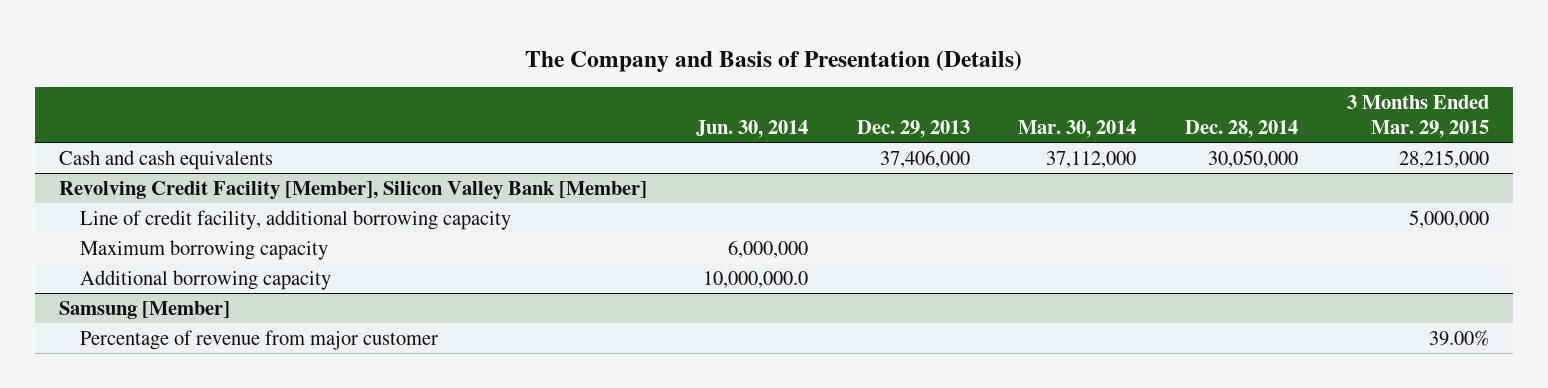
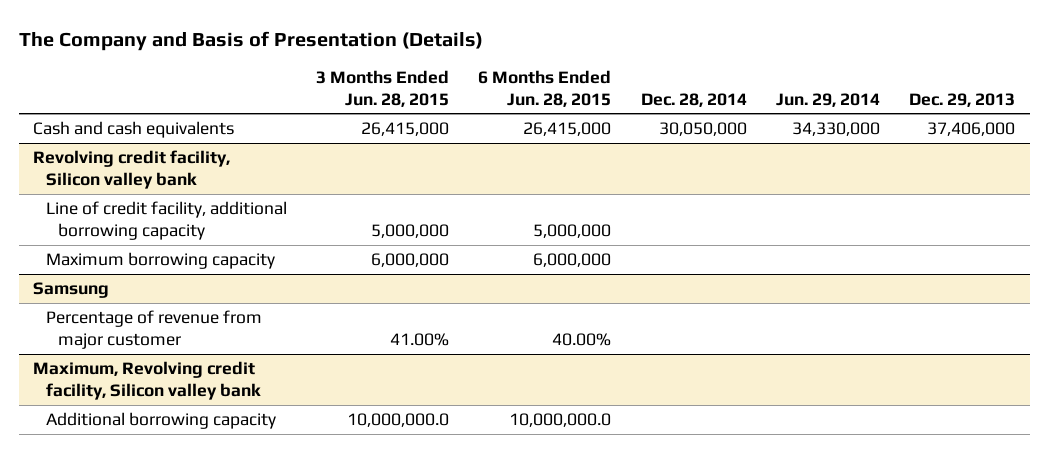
[695,119,808,138] Jun. 30, 2014 -> none
[1018,119,1137,138] Mar. 30, 2014 -> none
[1346,94,1489,138] 3 Months Ended Mar. 29, 2015 -> none
none -> [315,70,449,107] 3 Months Ended Jun. 28, 2015
none -> [478,70,612,107] 6 Months Ended Jun. 28, 2015
none -> [775,92,880,107] Jun. 29, 2014
[59,180,648,200] Revolving Credit Facility [Member], Silicon Valley Bank [Member] -> [33,150,231,189] Revolving credit facility, Silicon valley bank
[79,269,331,290] Additional borrowing capacity -> none
[59,300,231,319] Samsung [Member] -> [33,282,110,299] Samsung
none -> [33,361,261,400] Maximum, Revolving credit facility, Silicon valley bank
none -> [45,412,276,430] Additional borrowing capacity

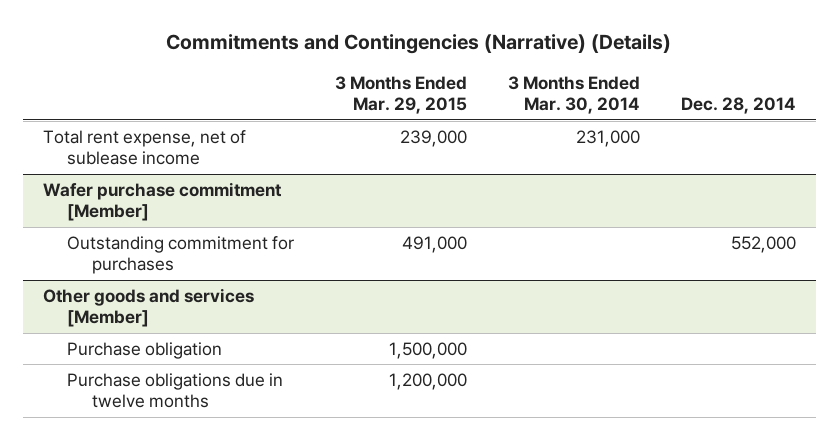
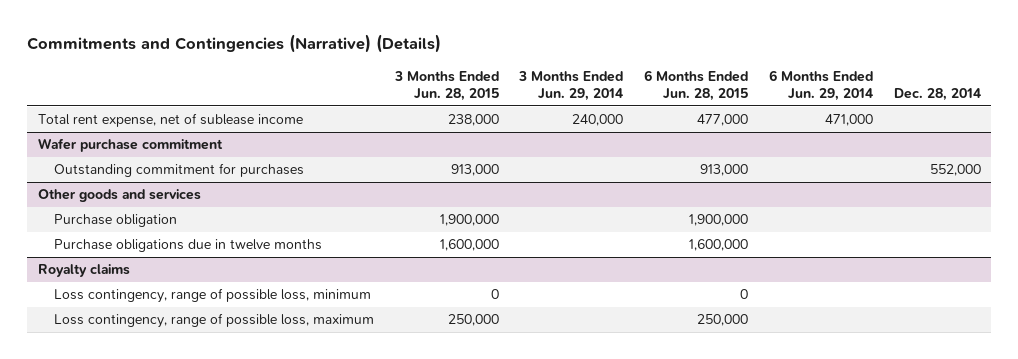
[335,75,468,115] 3 Months Ended Mar. 29, 2015 -> none
[507,75,640,115] 3 Months Ended Mar. 30, 2014 -> none
none -> [393,70,499,102] 3 Months Ended Jun. 28, 2015
none -> [518,70,624,102] 3 Months Ended Jun. 29, 2014
none -> [644,69,749,102] 6 Months Ended Jun. 28, 2015
none -> [768,69,873,102] 6 Months Ended Jun. 29, 2014
[43,181,283,222] Wafer purchase commitment [Member] -> [37,138,223,153] Wafer purchase commitment
[43,287,255,328] Other goods and services [Member] -> [37,189,201,203] Other goods and services
none -> [37,264,130,278] Royalty claims
none -> [54,288,372,304] Loss contingency, range of possible loss, minimum
none -> [54,313,375,329] Loss contingency, range of possible loss, maximum

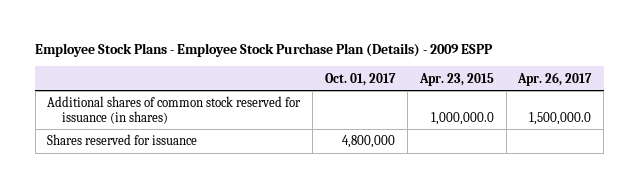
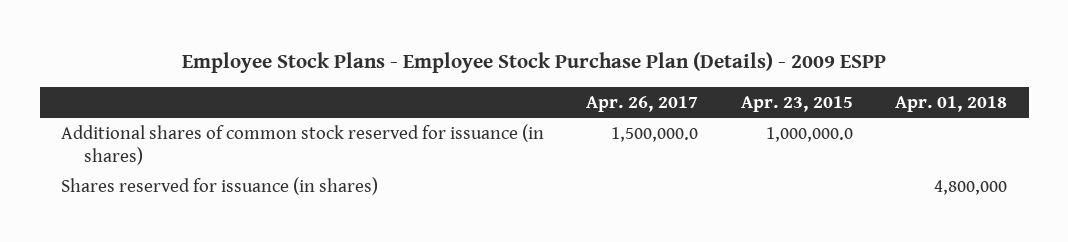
[325,72,397,86] Oct. 01, 2017 -> none
none -> [895,95,1008,112] Apr. 01, 2018
[47,134,198,146] Shares reserved for issuance -> [60,176,378,195] Shares reserved for issuance (in shares)

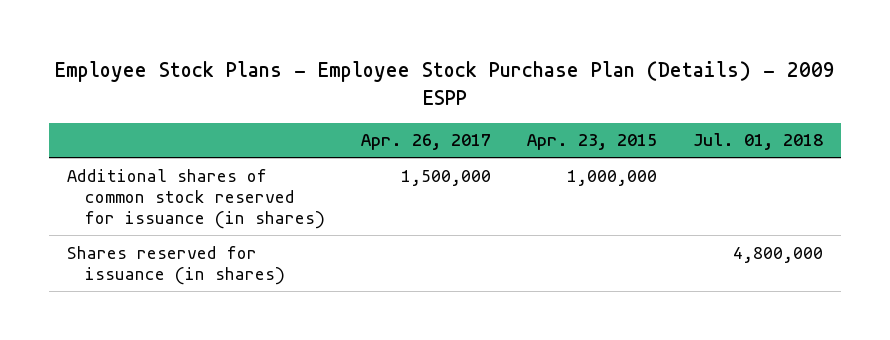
[895,95,1008,112] Apr. 01, 2018 -> none
none -> [692,133,823,151] Jul. 01, 2018
[611,126,699,142] 1,500,000.0 -> [401,169,492,186] 1,500,000
[765,126,853,142] 1,000,000.0 -> [567,169,658,186] 1,000,000

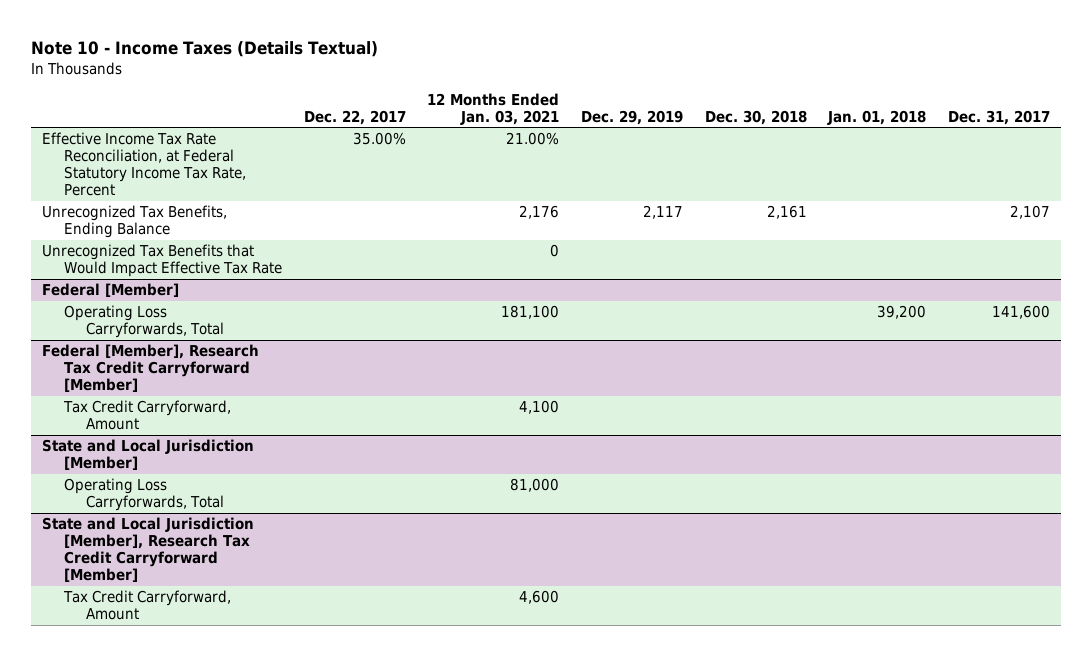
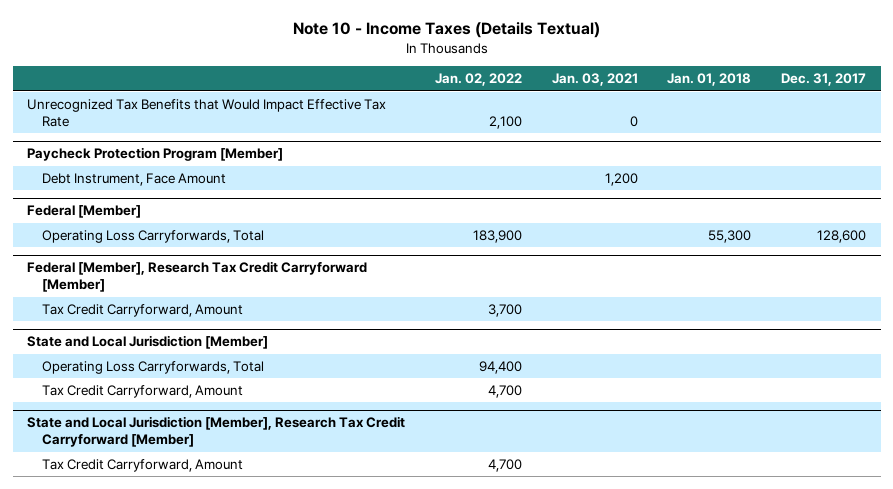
[303,109,406,125] Dec. 22, 2017 -> none
[427,92,560,125] 12 Months Ended Jan. 03, 2021 -> none
[581,109,684,125] Dec. 29, 2019 -> none
[704,109,807,125] Dec. 30, 2018 -> none
none -> [435,73,523,87] Jan. 02, 2022
none -> [551,73,638,87] Jan. 03, 2021
[42,132,247,197] Effective Income Tax Rate Reconciliation, at Federal Statutory Income Tax Rate, Percent -> none
[42,205,228,239] Unrecognized Tax Benefits, Ending Balance -> none
none -> [27,147,284,162] Paycheck Protection Program [Member]
none -> [41,173,226,187] Debt Instrument, Face Amount
[877,305,927,320] 39,200 -> [708,230,752,244] 55,300
[991,305,1050,320] 141,600 -> [816,230,866,244] 128,600
none -> [41,385,243,399] Tax Credit Carryforward, Amount

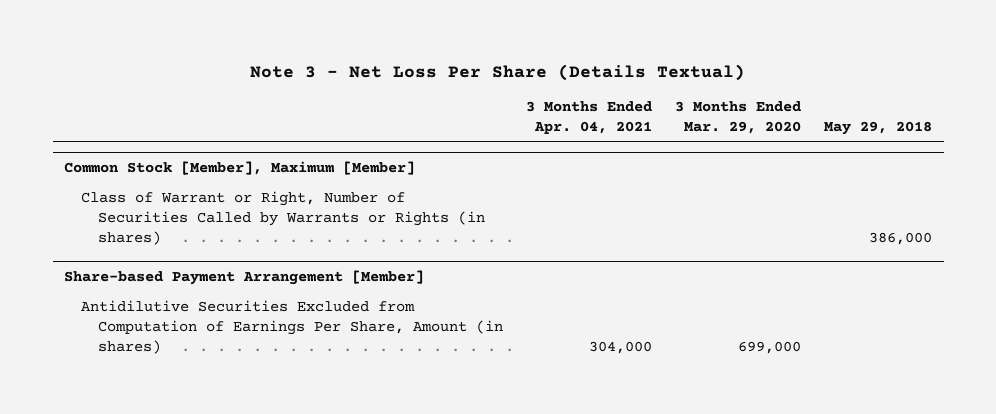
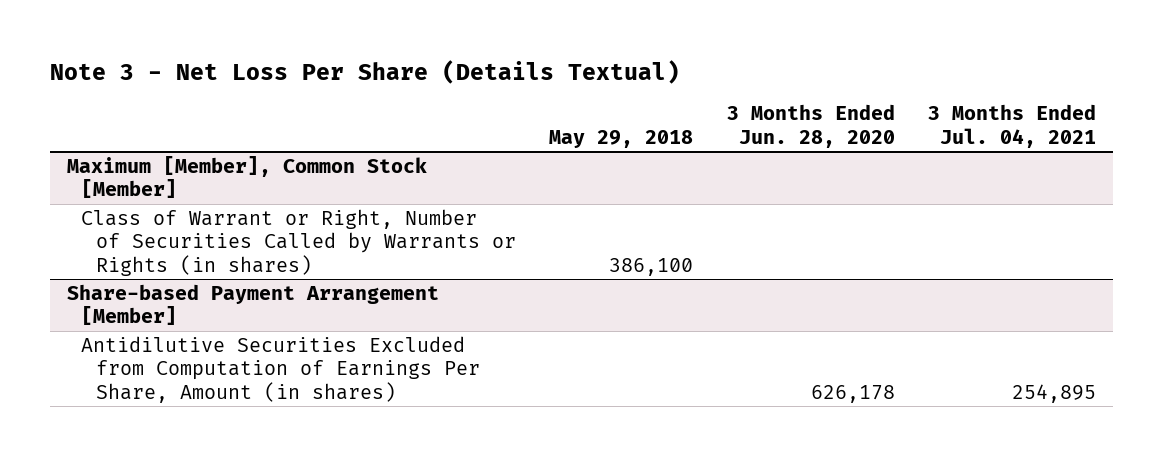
[525,101,652,135] 3 Months Ended Apr. 04, 2021 -> none
[674,101,801,135] 3 Months Ended Mar. 29, 2020 -> none
none -> [726,104,895,148] 3 Months Ended Jun. 28, 2020
none -> [928,104,1097,148] 3 Months Ended Jul. 04, 2021
[64,161,416,176] Common Stock [Member], Maximum [Member] -> [66,156,427,199] Maximum [Member], Common Stock [Member]
[869,231,933,245] 386,000 -> [609,257,694,276] 386,100

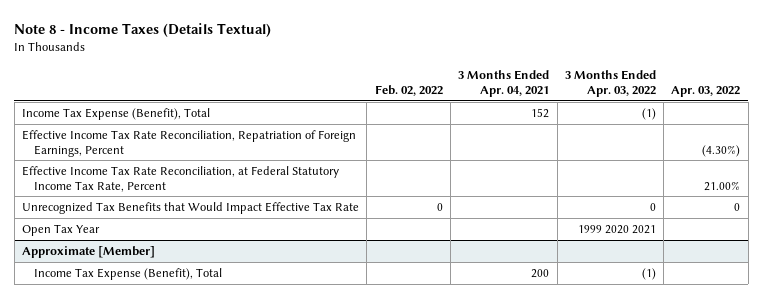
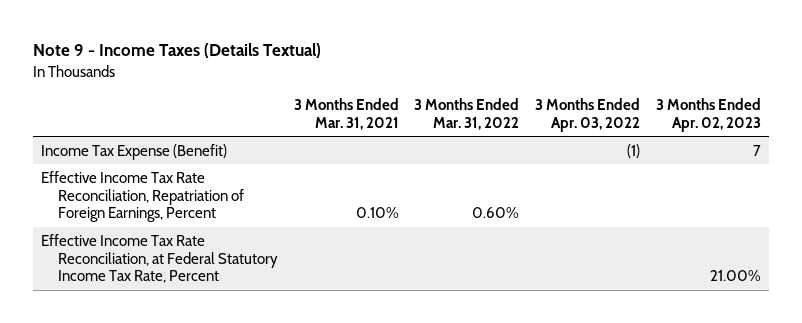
[14,23,272,38] Note 8 - Income Taxes (Details Textual) -> [33,43,322,59] Note 9 - Income Taxes (Details Textual)
[374,84,443,96] Feb. 02, 2022 -> none
[458,69,550,97] 3 Months Ended Apr. 04, 2021 -> none
[671,85,741,97] Apr. 03, 2022 -> none
none -> [293,98,399,130] 3 Months Ended Mar. 31, 2021
none -> [414,98,520,130] 3 Months Ended Mar. 31, 2022
none -> [655,98,761,132] 3 Months Ended Apr. 02, 2023
[22,107,211,120] Income Tax Expense (Benefit), Total -> [41,143,228,160] Income Tax Expense (Benefit)
[22,201,360,214] Unrecognized Tax Benefits that Would Impact Effective Tax Rate -> none
[22,223,101,236] Open Tax Year -> none
[22,245,156,258] Approximate [Member] -> none
[33,267,222,280] Income Tax Expense (Benefit), Total -> none

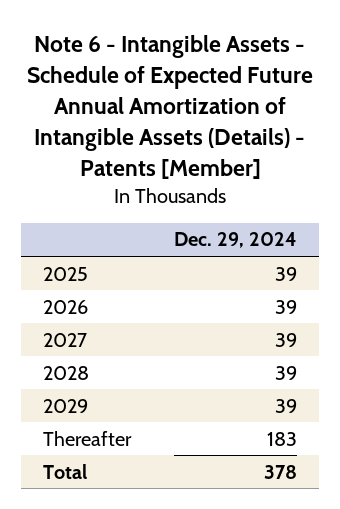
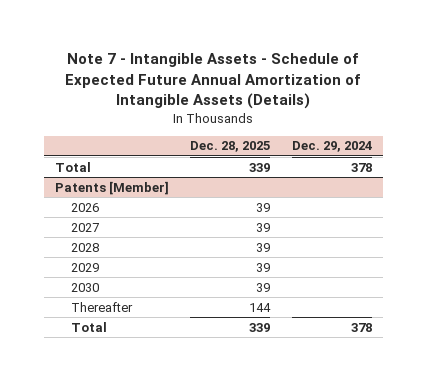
[27,34,314,179] Note 6 - Intangible Assets - Schedule of Expected Future Annual Amortization of Intangible Assets (Details) - Patents [Member] -> [65,53,361,109] Note 7 - Intangible Assets - Schedule of Expected Future Annual Amortization of Intangible Assets (Details)
none -> [190,141,271,153] Dec. 28, 2025
[42,266,88,281] 2025 -> none
[42,299,88,314] 2026 -> none
[42,332,87,347] 2027 -> none
[42,365,89,380] 2028 -> none
[42,398,88,413] 2029 -> none
[42,430,132,446] Thereafter -> none
none -> [54,180,169,195] Patents [Member]
none -> [70,202,99,212] 2026
none -> [70,222,99,232] 2027
none -> [70,242,99,252] 2028
none -> [70,262,99,272] 2029
none -> [70,282,99,292] 2030
none -> [70,301,133,312] Thereafter
none -> [70,321,107,332] Total

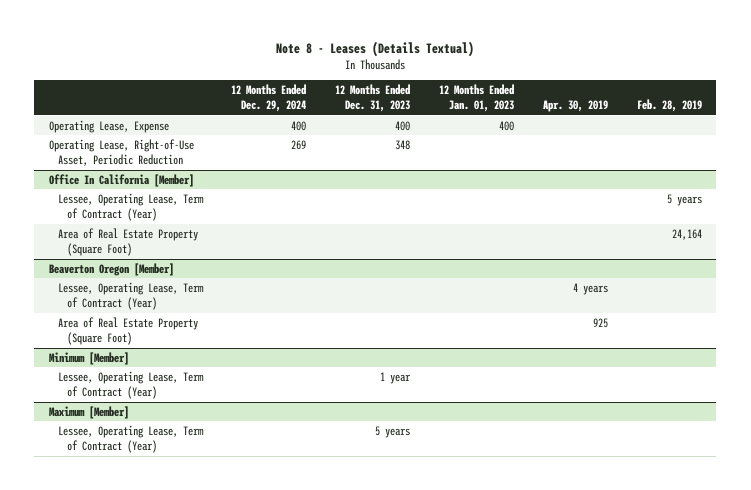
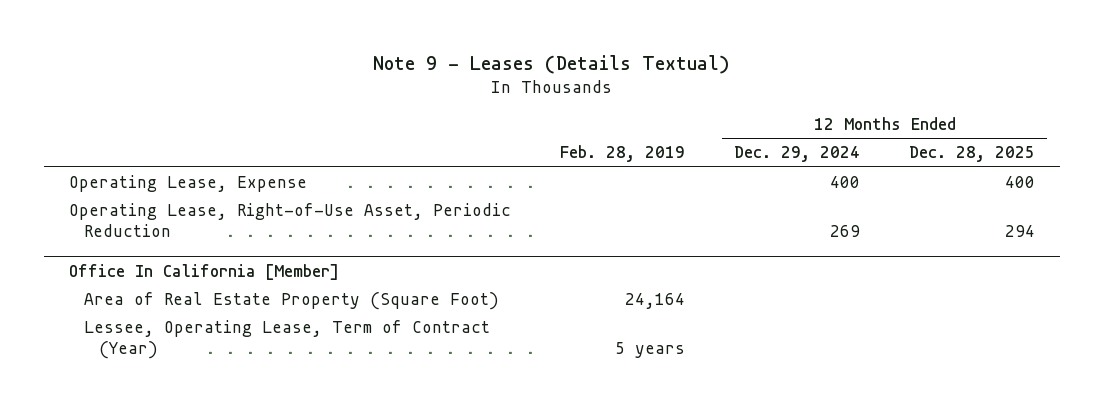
[276,40,475,57] Note 8 - Leases (Details Textual) -> [373,55,731,75] Note 9 - Leases (Details Textual)
[335,84,411,113] 12 Months Ended Dec. 31, 2023 -> none
[439,84,515,113] 12 Months Ended Jan. 01, 2023 -> none
[543,100,609,113] Apr. 30, 2019 -> none
none -> [909,146,1036,163] Dec. 28, 2025
[48,262,174,276] Beaverton Oregon [Member] -> none
[57,281,204,311] Lessee, Operating Lease, Term of Contract (Year) -> none
[57,316,198,346] Area of Real Estate Property (Square Foot) -> none
[48,351,129,365] Minimum [Member] -> none
[57,370,204,400] Lessee, Operating Lease, Term of Contract (Year) -> none
[48,405,129,419] Maximum [Member] -> none
[57,424,204,454] Lessee, Operating Lease, Term of Contract (Year) -> none
[57,192,204,222] Lessee, Operating Lease, Term of Contract (Year) -> [84,320,491,360] Lessee, Operating Lease, Term of Contract (Year)

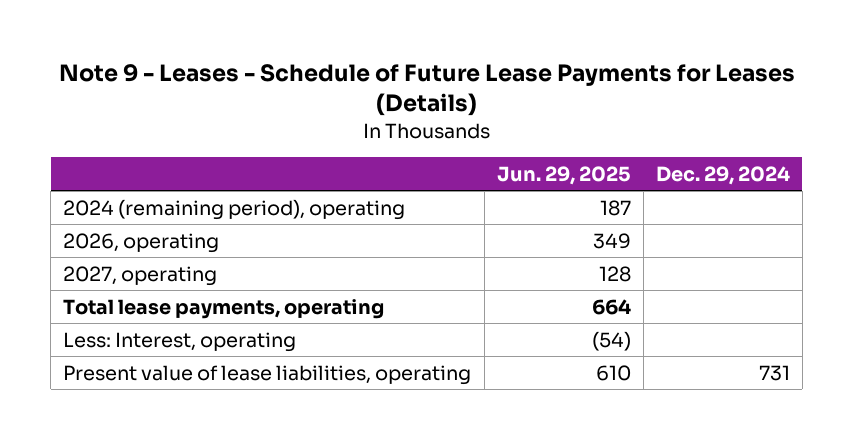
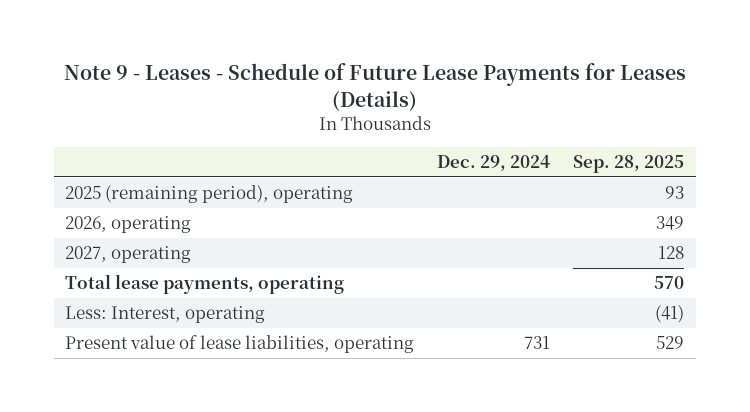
[496,165,631,185] Jun. 29, 2025 -> none
none -> [573,155,685,174] Sep. 28, 2025
[63,198,406,220] 2024 (remaining period), operating -> [65,185,354,204] 2025 (remaining period), operating

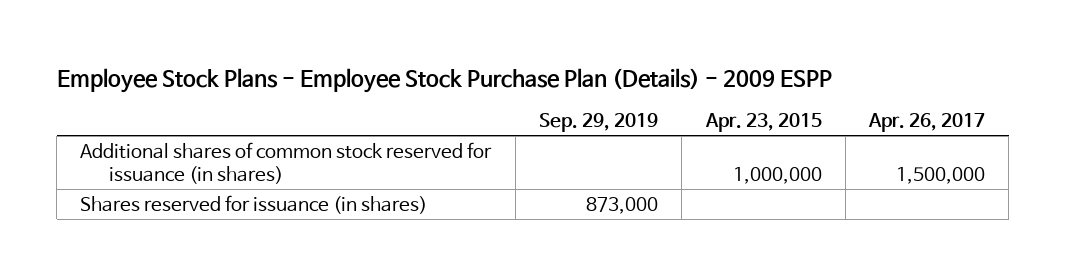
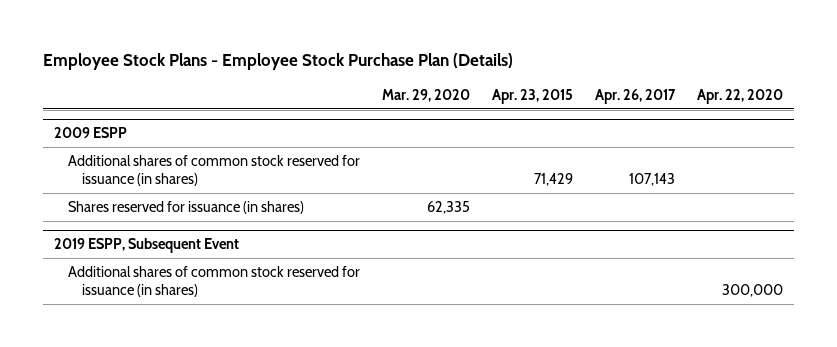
[56,68,832,94] Employee Stock Plans - Employee Stock Purchase Plan (Details) - 2009 ESPP -> [43,52,514,70] Employee Stock Plans - Employee Stock Purchase Plan (Details)
[538,113,658,133] Sep. 29, 2019 -> none
none -> [381,88,470,102] Mar. 29, 2020
none -> [697,88,784,104] Apr. 22, 2020
[80,141,493,185] Additional shares of common stock reserved for issuance (in shares) -> none
[80,194,428,214] Shares reserved for issuance (in shares) -> none
none -> [54,127,128,139] 2009 ESPP
none -> [67,155,360,187] Additional shares of common stock reserved for issuance (in shares)
none -> [67,201,304,215] Shares reserved for issuance (in shares)
none -> [54,238,240,254] 2019 ESPP, Subsequent Event
none -> [67,266,360,298] Additional shares of common stock reserved for issuance (in shares)

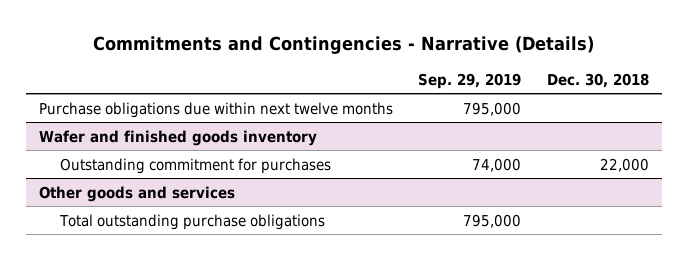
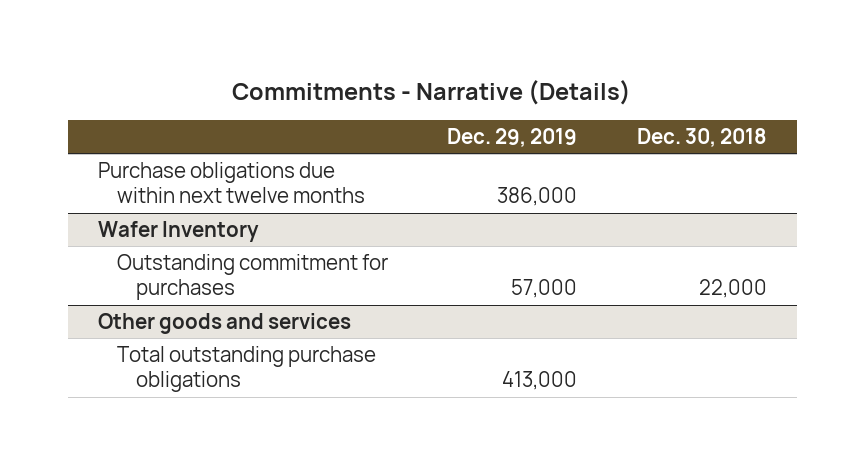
[92,35,594,54] Commitments and Contingencies - Narrative (Details) -> [232,79,632,105] Commitments - Narrative (Details)
[418,72,522,89] Sep. 29, 2019 -> none
none -> [447,127,578,147] Dec. 29, 2019
[39,129,318,146] Wafer and finished goods inventory -> [97,221,259,243] Wafer Inventory

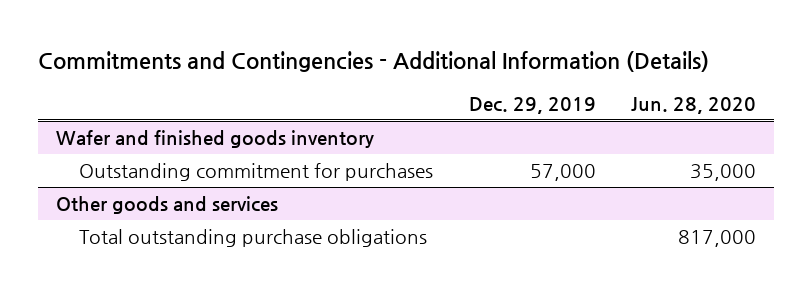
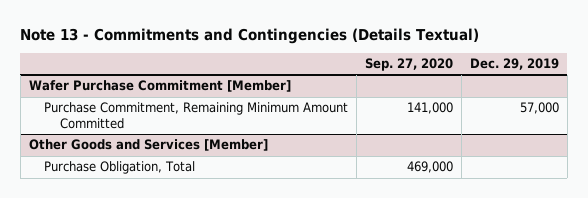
[38,50,710,72] Commitments and Contingencies - Additional Information (Details) -> [20,28,480,45] Note 13 - Commitments and Contingencies (Details Textual)
[631,96,757,114] Jun. 28, 2020 -> none
none -> [365,58,454,72] Sep. 27, 2020
[55,130,374,149] Wafer and finished goods inventory -> [28,80,291,93] Wafer Purchase Commitment [Member]
[78,163,433,182] Outstanding commitment for purchases -> [44,102,349,130] Purchase Commitment, Remaining Minimum Amount Committed
[55,196,278,215] Other goods and services -> [28,139,268,152] Other Goods and Services [Member]
[78,229,427,248] Total outstanding purchase obligations -> [44,161,196,175] Purchase Obligation, Total

